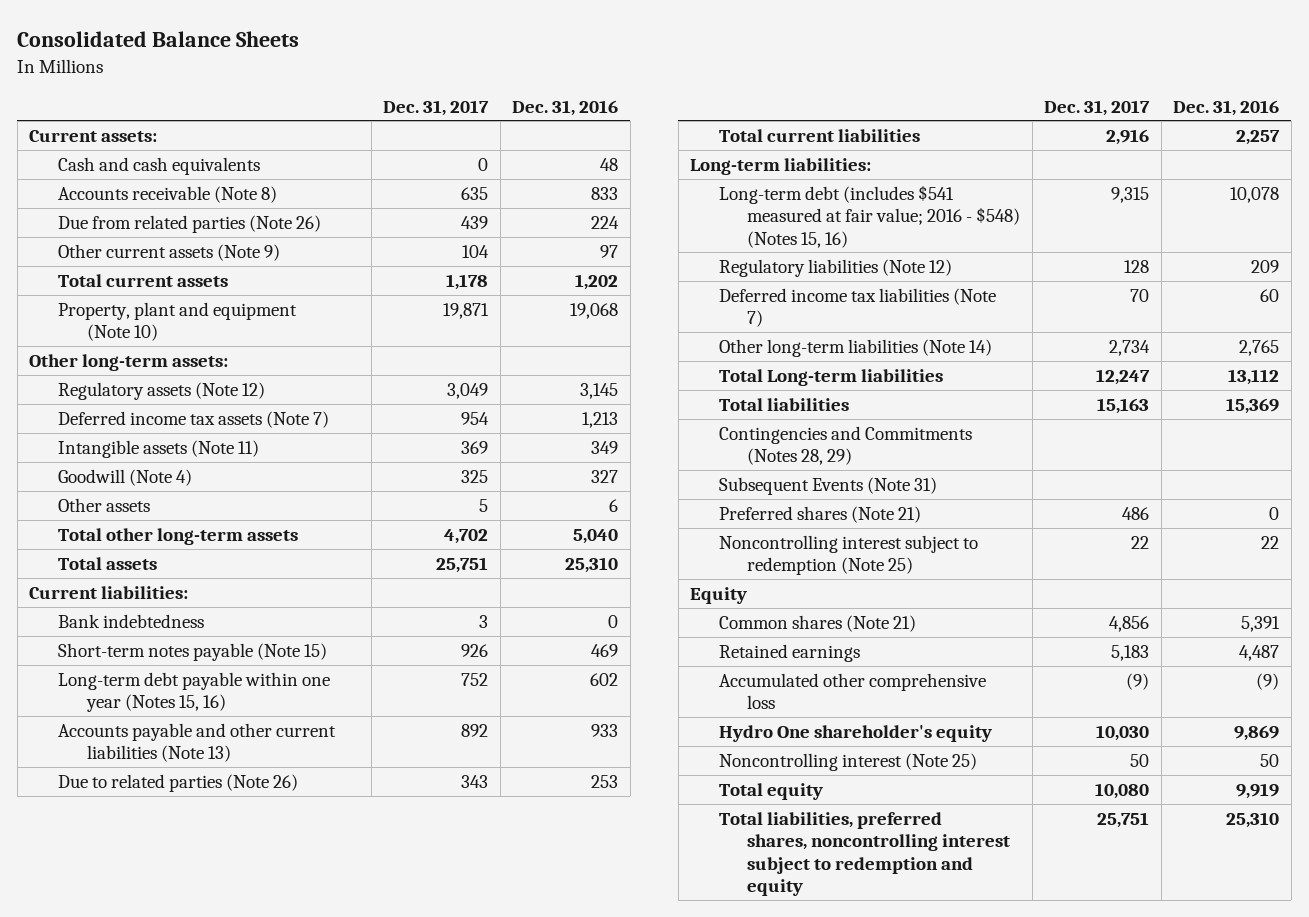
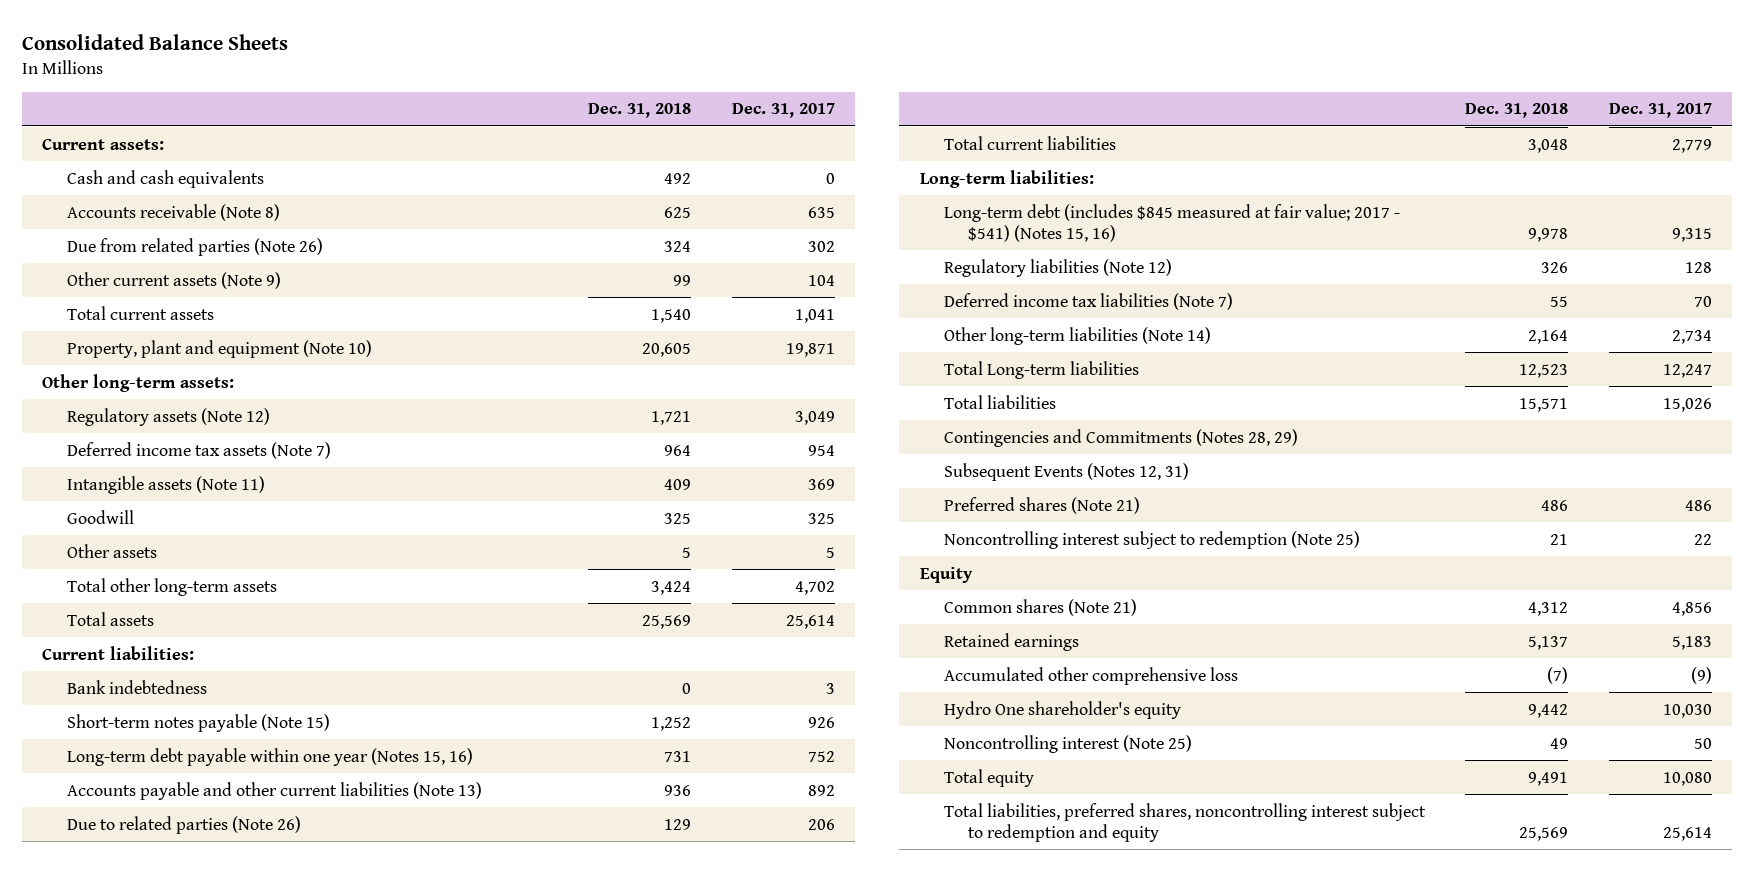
[512,99,619,116] Dec. 31, 2016 -> none
none -> [588,103,692,119] Dec. 31, 2018
[461,215,489,229] 439 -> [807,240,835,252] 302
[446,273,489,290] 1,178 -> [794,308,835,323] 1,041
[57,468,192,486] Goodwill (Note 4) -> [66,509,134,524] Goodwill
[436,556,489,573] 25,751 -> [785,614,835,629] 25,614
[461,774,489,788] 343 -> [807,818,835,830] 206
[1106,128,1150,145] 2,916 -> [1671,138,1712,153] 2,779
[718,184,1021,248] Long-term debt (includes $541 measured at fair value; 2016 - $548) (Notes 15, 16) -> [943,203,1400,242] Long-term debt (includes $845 measured at fair value; 2017 - $541) (Notes 15, 16)
[1097,397,1150,414] 15,163 -> [1662,397,1712,412] 15,026
[718,476,937,495] Subsequent Events (Note 31) -> [943,462,1189,481] Subsequent Events (Notes 12, 31)
[1097,811,1150,828] 25,751 -> [1662,826,1712,841] 25,614

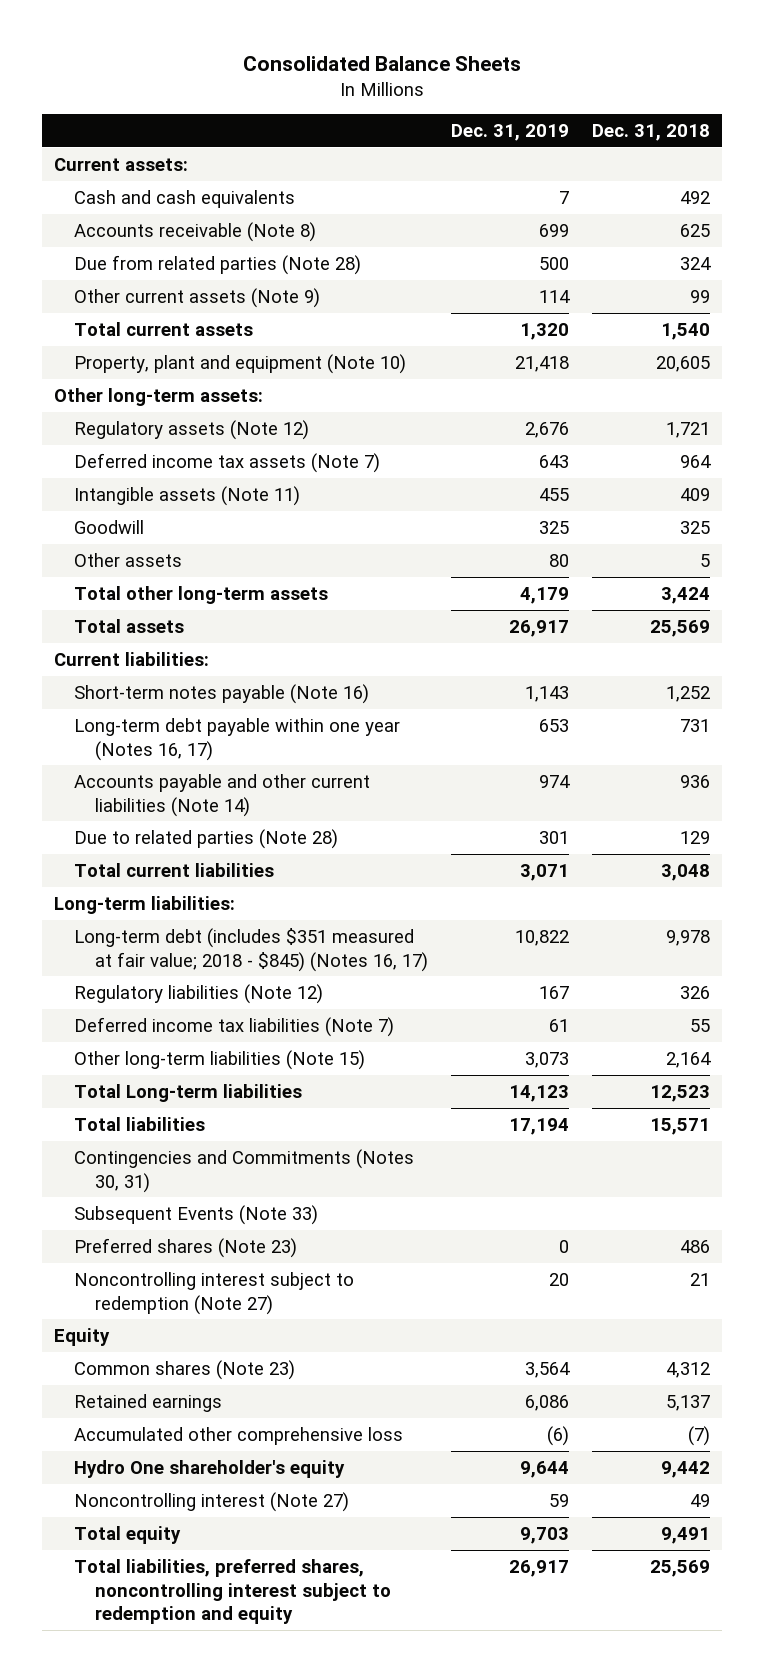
[731,103,835,119] Dec. 31, 2017 -> none
none -> [451,123,570,141] Dec. 31, 2019
[66,237,323,256] Due from related parties (Note 26) -> [74,254,362,275] Due from related parties (Note 28)
[66,679,207,694] Bank indebtedness -> none
[66,713,330,732] Short-term notes payable (Note 15) -> [74,683,370,704] Short-term notes payable (Note 16)
[66,747,473,766] Long-term debt payable within one year (Notes 15, 16) -> [74,717,401,761] Long-term debt payable within one year (Notes 16, 17)
[66,781,482,800] Accounts payable and other current liabilities (Note 13) -> [74,773,371,817] Accounts payable and other current liabilities (Note 14)
[66,815,301,834] Due to related parties (Note 26) -> [74,828,339,849] Due to related parties (Note 28)
[943,203,1400,242] Long-term debt (includes $845 measured at fair value; 2017 - $541) (Notes 15, 16) -> [74,927,428,972] Long-term debt (includes $351 measured at fair value; 2018 - $845) (Notes 16, 17)
[943,326,1211,345] Other long-term liabilities (Note 14) -> [74,1049,366,1070] Other long-term liabilities (Note 15)
[943,428,1298,447] Contingencies and Commitments (Notes 28, 29) -> [74,1148,415,1193] Contingencies and Commitments (Notes 30, 31)
[943,462,1189,481] Subsequent Events (Notes 12, 31) -> [74,1204,319,1225] Subsequent Events (Note 33)
[943,496,1140,514] Preferred shares (Note 21) -> [74,1237,298,1258] Preferred shares (Note 23)
[943,530,1360,549] Noncontrolling interest subject to redemption (Note 25) -> [74,1271,355,1315] Noncontrolling interest subject to redemption (Note 27)
[943,598,1137,616] Common shares (Note 21) -> [74,1359,296,1380] Common shares (Note 23)
[943,734,1192,753] Noncontrolling interest (Note 25) -> [74,1491,350,1512] Noncontrolling interest (Note 27)

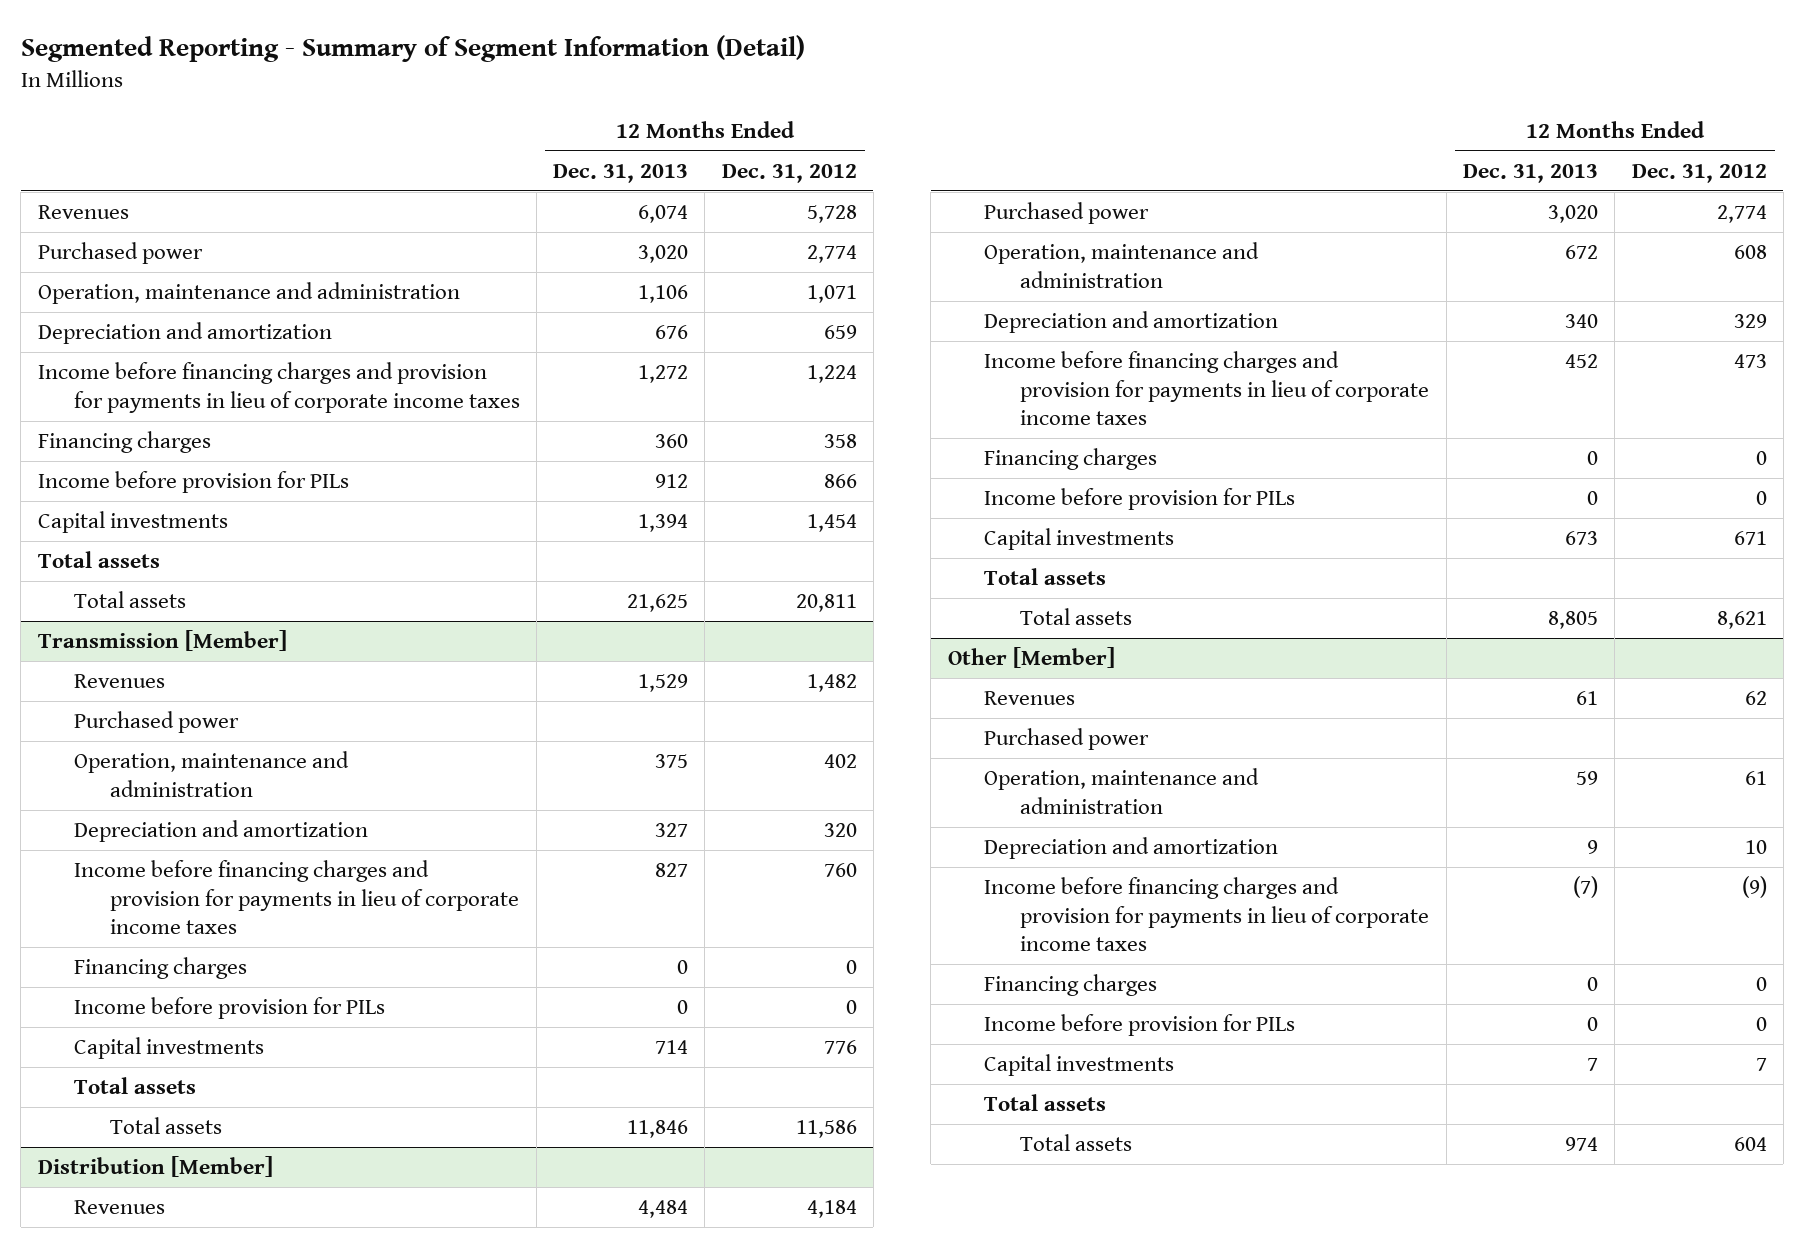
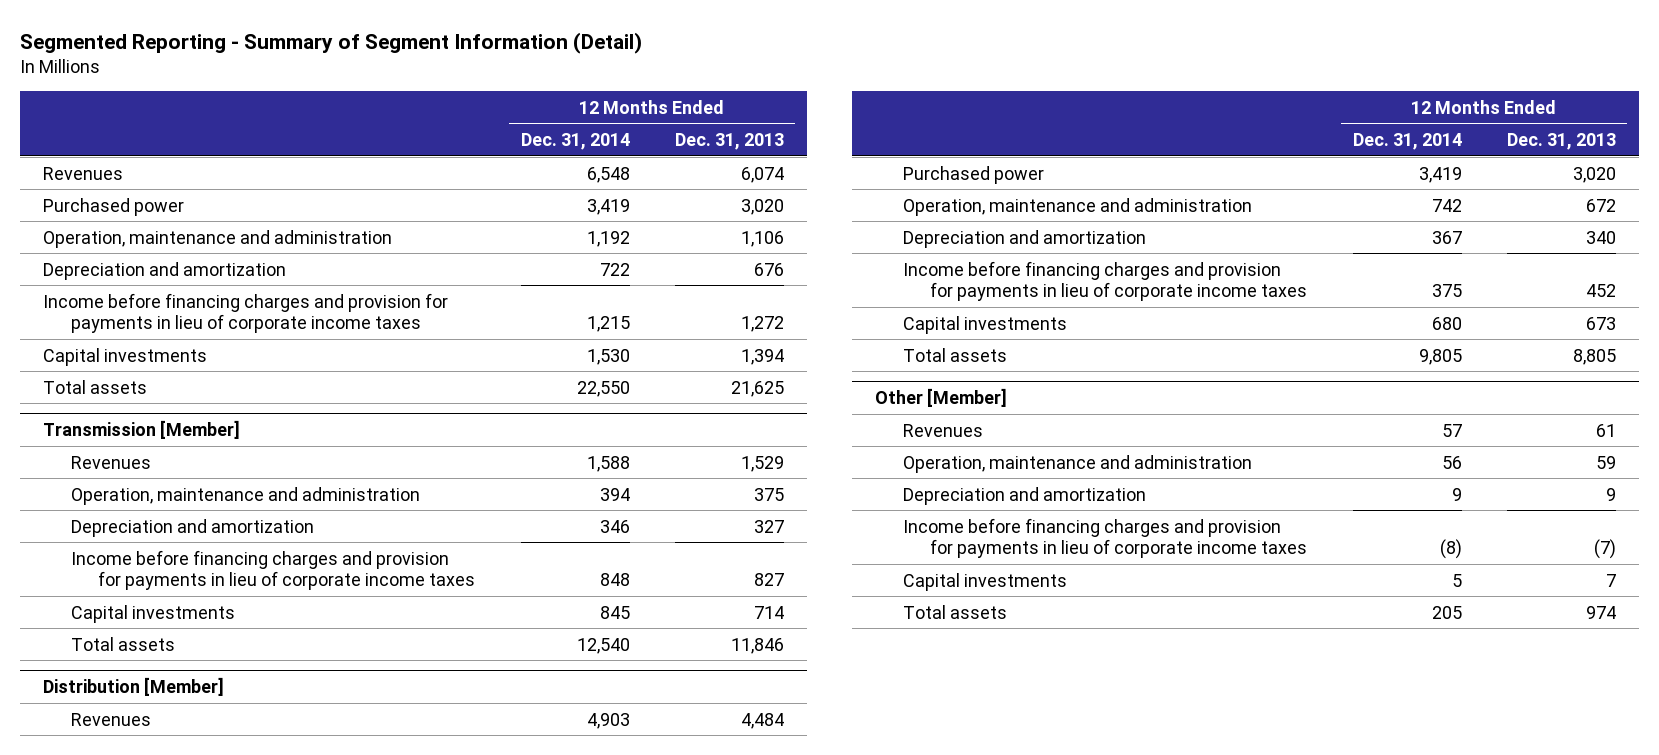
[721,163,857,183] Dec. 31, 2012 -> none
none -> [520,133,630,151] Dec. 31, 2014
[37,431,211,454] Financing charges -> none
[37,471,349,494] Income before provision for PILs -> none
[37,551,160,569] Total assets -> none
[73,711,239,734] Purchased power -> none
[73,957,247,980] Financing charges -> none
[73,997,385,1020] Income before provision for PILs -> none
[73,1077,196,1095] Total assets -> none
[983,448,1157,471] Financing charges -> none
[983,488,1295,511] Income before provision for PILs -> none
[983,568,1106,586] Total assets -> none
[983,728,1149,751] Purchased power -> none
[983,974,1157,997] Financing charges -> none
[983,1014,1295,1037] Income before provision for PILs -> none
[983,1094,1106,1112] Total assets -> none

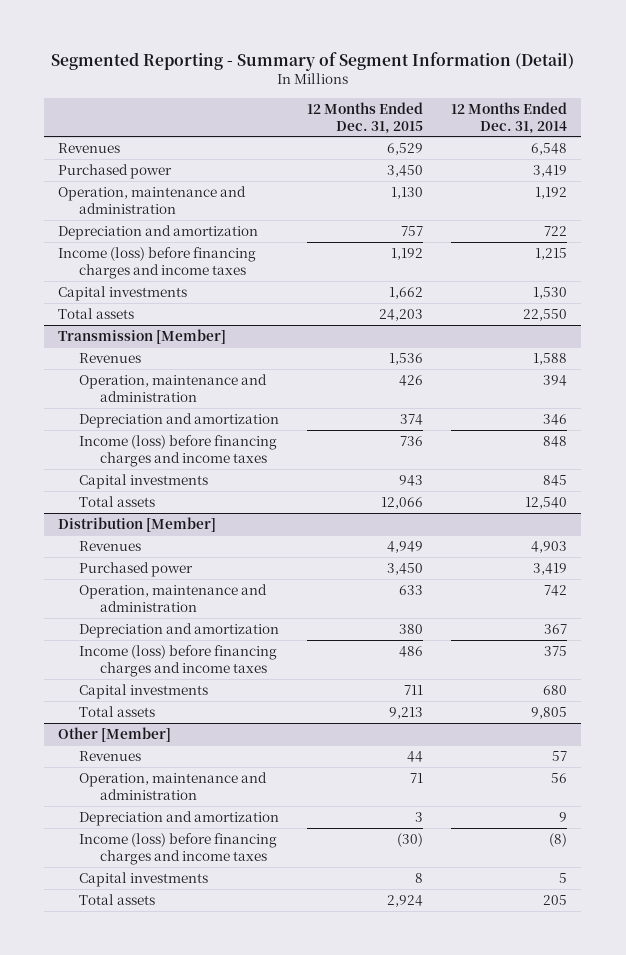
[675,133,785,151] Dec. 31, 2013 -> none
none -> [307,101,424,134] 12 Months Ended Dec. 31, 2015
[43,292,449,333] Income before financing charges and provision for payments in lieu of corporate income taxes -> [58,246,257,279] Income (loss) before financing charges and income taxes
[70,549,476,590] Income before financing charges and provision for payments in lieu of corporate income taxes -> [79,434,278,467] Income (loss) before financing charges and income taxes
[902,260,1308,301] Income before financing charges and provision for payments in lieu of corporate income taxes -> [79,644,278,677] Income (loss) before financing charges and income taxes
[902,517,1308,558] Income before financing charges and provision for payments in lieu of corporate income taxes -> [79,832,278,865] Income (loss) before financing charges and income taxes

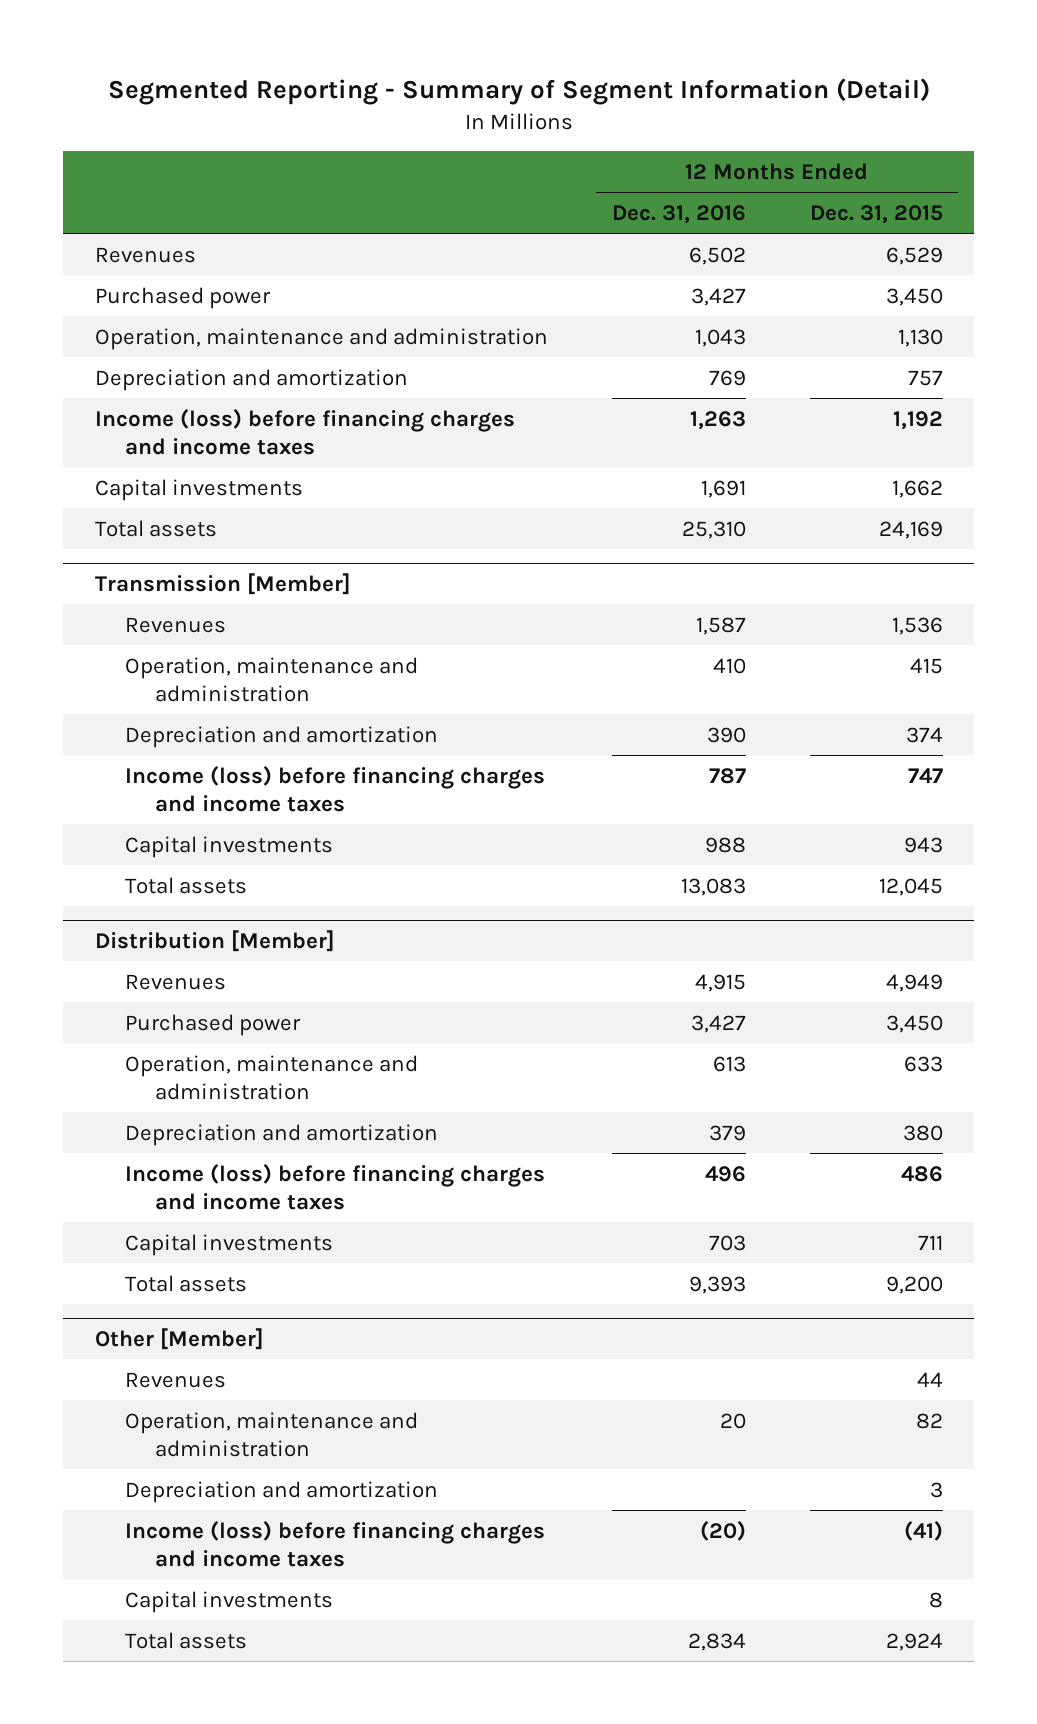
[451,101,568,134] 12 Months Ended Dec. 31, 2014 -> none
none -> [611,204,746,224] Dec. 31, 2016
[379,308,424,321] 24,203 -> [878,520,943,539] 24,169
[399,374,424,386] 426 -> [909,657,943,674] 415
[400,435,424,446] 736 -> [907,767,943,783] 747
[381,496,424,509] 12,066 -> [878,877,943,896] 12,045
[389,706,424,719] 9,213 -> [885,1275,943,1294] 9,200
[410,772,424,783] 71 -> [915,1412,943,1429] 82
[397,832,424,847] (30) -> [903,1520,943,1541] (41)

